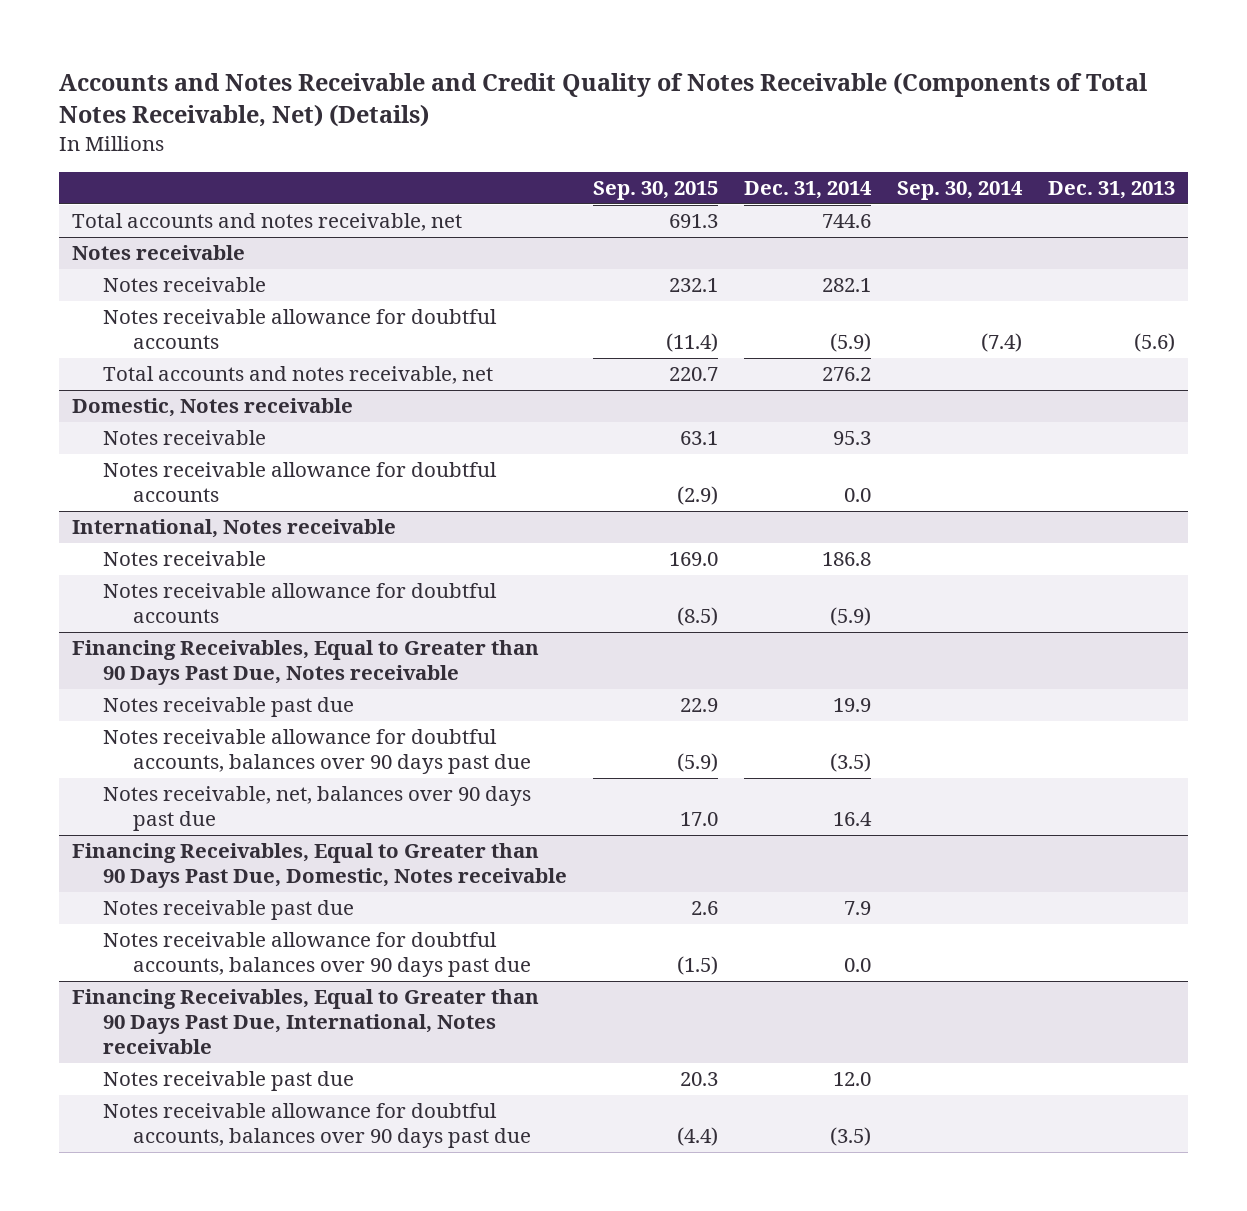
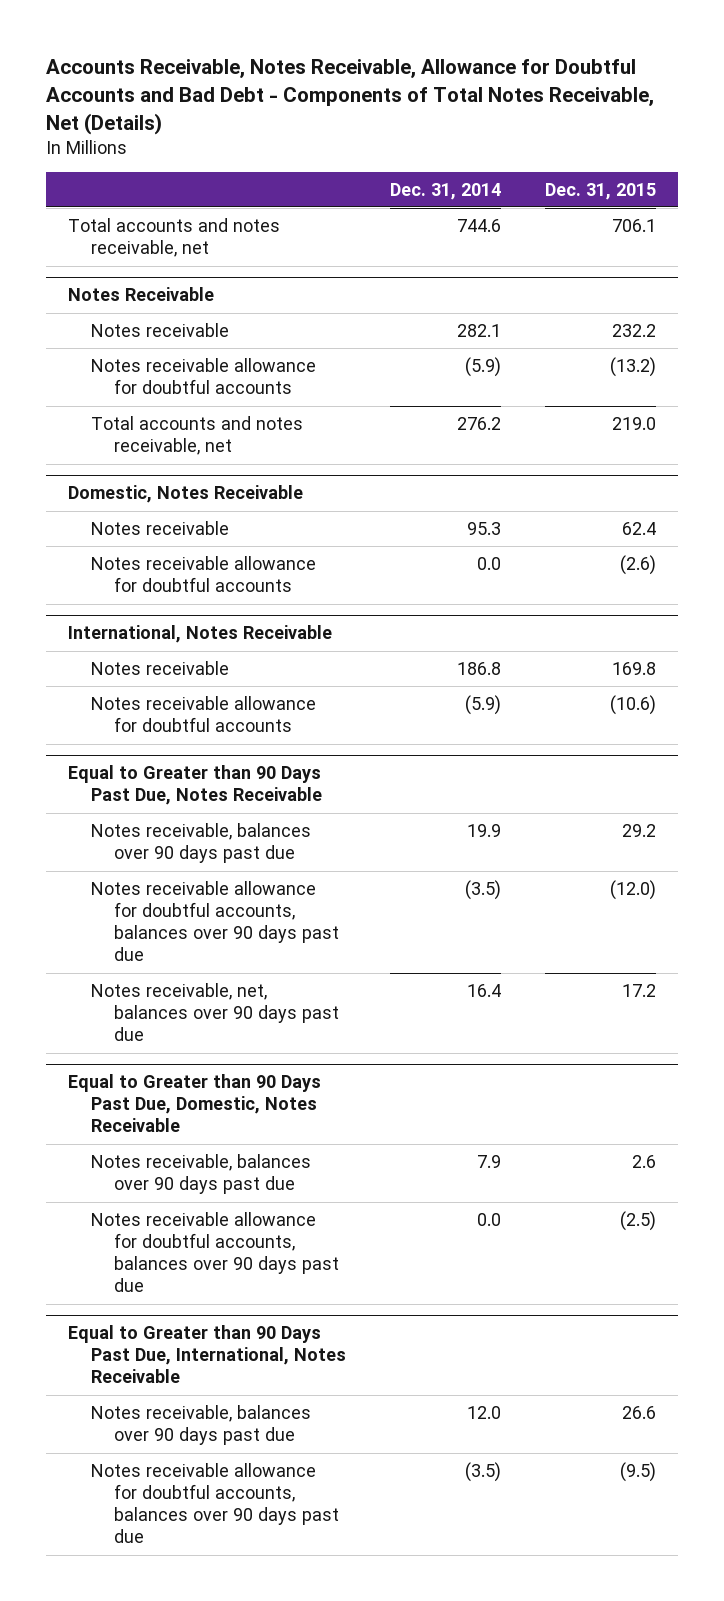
[59,72,1148,128] Accounts and Notes Receivable and Credit Quality of Notes Receivable (Components of Total Notes Receivable, Net) (Details) -> [46,59,655,135] Accounts Receivable, Notes Receivable, Allowance for Doubtful Accounts and Bad Debt - Components of Total Notes Receivable, Net (Details)
[592,181,718,201] Sep. 30, 2015 -> none
[896,181,1023,201] Sep. 30, 2014 -> none
[1047,181,1175,200] Dec. 31, 2013 -> none
none -> [544,182,656,200] Dec. 31, 2015
[72,245,246,261] Notes receivable -> [68,287,215,302] Notes Receivable
[72,398,354,418] Domestic, Notes receivable -> [68,485,304,504] Domestic, Notes Receivable
[72,519,397,539] International, Notes receivable -> [68,625,333,644] International, Notes Receivable
[72,640,540,686] Financing Receivables, Equal to Greater than 90 Days Past Due, Notes receivable -> [68,765,323,806] Equal to Greater than 90 Days Past Due, Notes Receivable
[102,697,354,718] Notes receivable past due -> [91,823,312,864] Notes receivable, balances over 90 days past due
[72,843,567,889] Financing Receivables, Equal to Greater than 90 Days Past Due, Domestic, Notes receivable -> [68,1074,322,1133] Equal to Greater than 90 Days Past Due, Domestic, Notes Receivable
[102,900,354,921] Notes receivable past due -> [91,1154,312,1195] Notes receivable, balances over 90 days past due
[72,989,540,1055] Financing Receivables, Equal to Greater than 90 Days Past Due, International, Notes receivable -> [68,1325,347,1384] Equal to Greater than 90 Days Past Due, International, Notes Receivable
[102,1071,354,1092] Notes receivable past due -> [91,1405,312,1446] Notes receivable, balances over 90 days past due

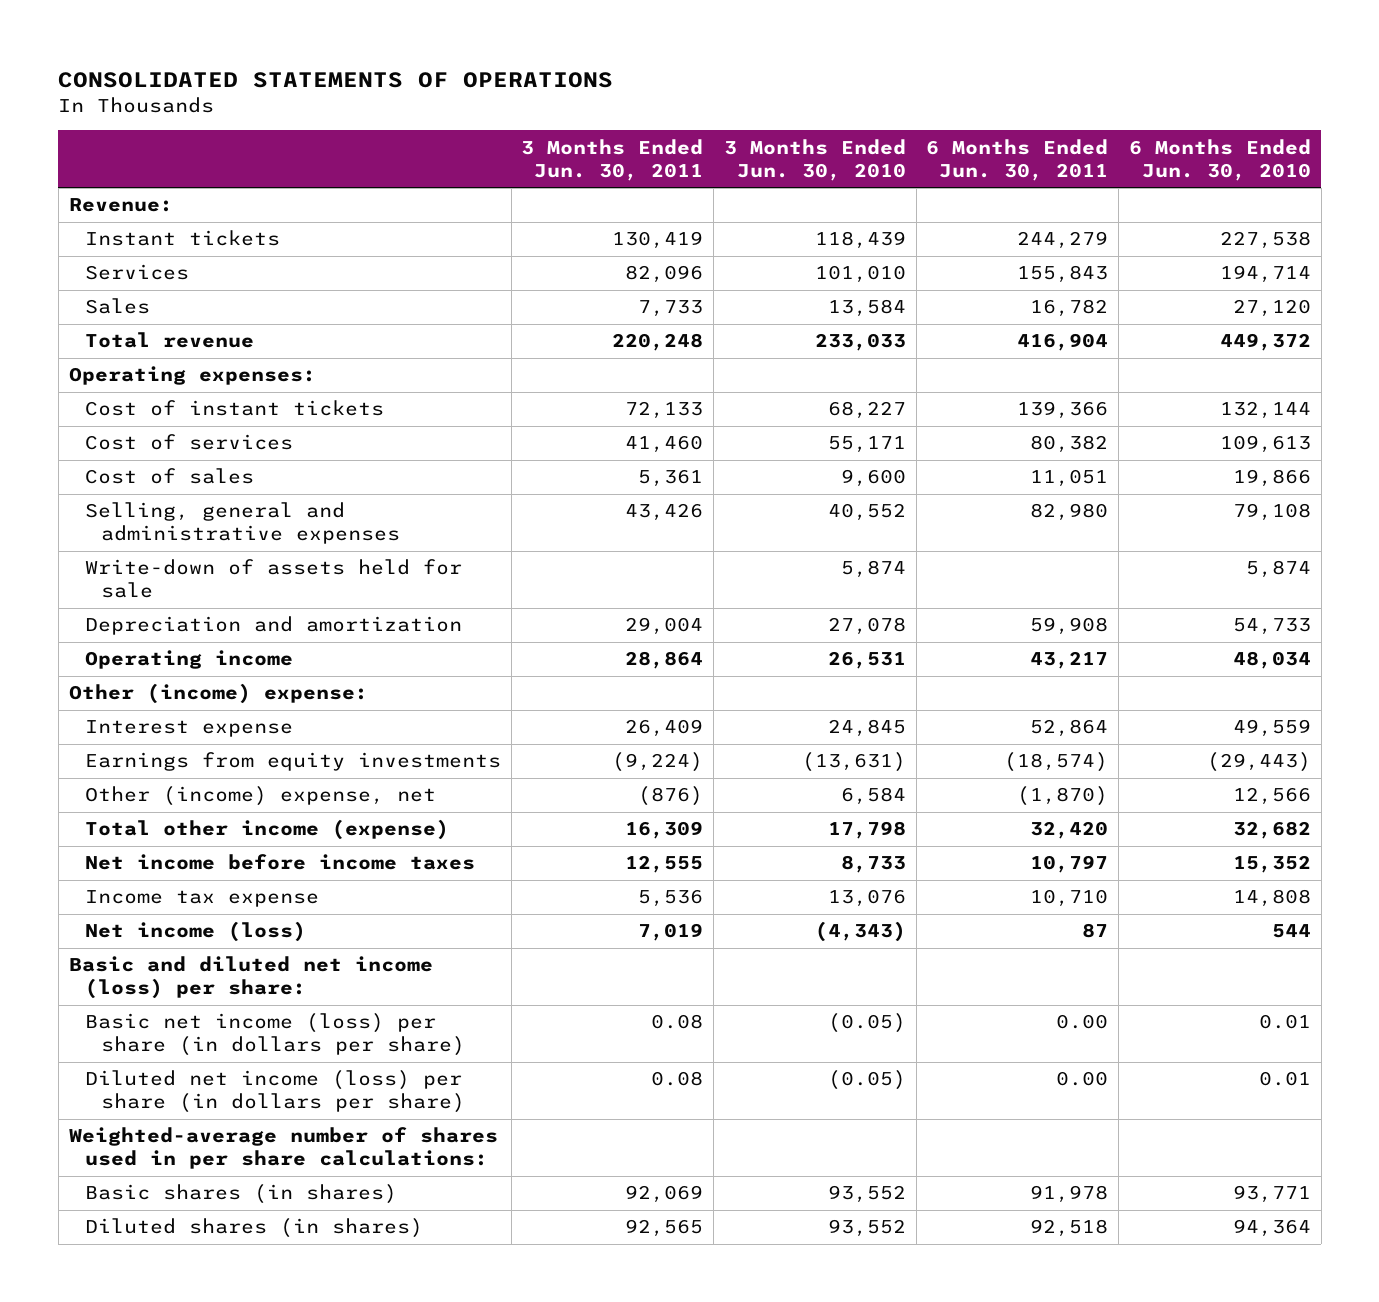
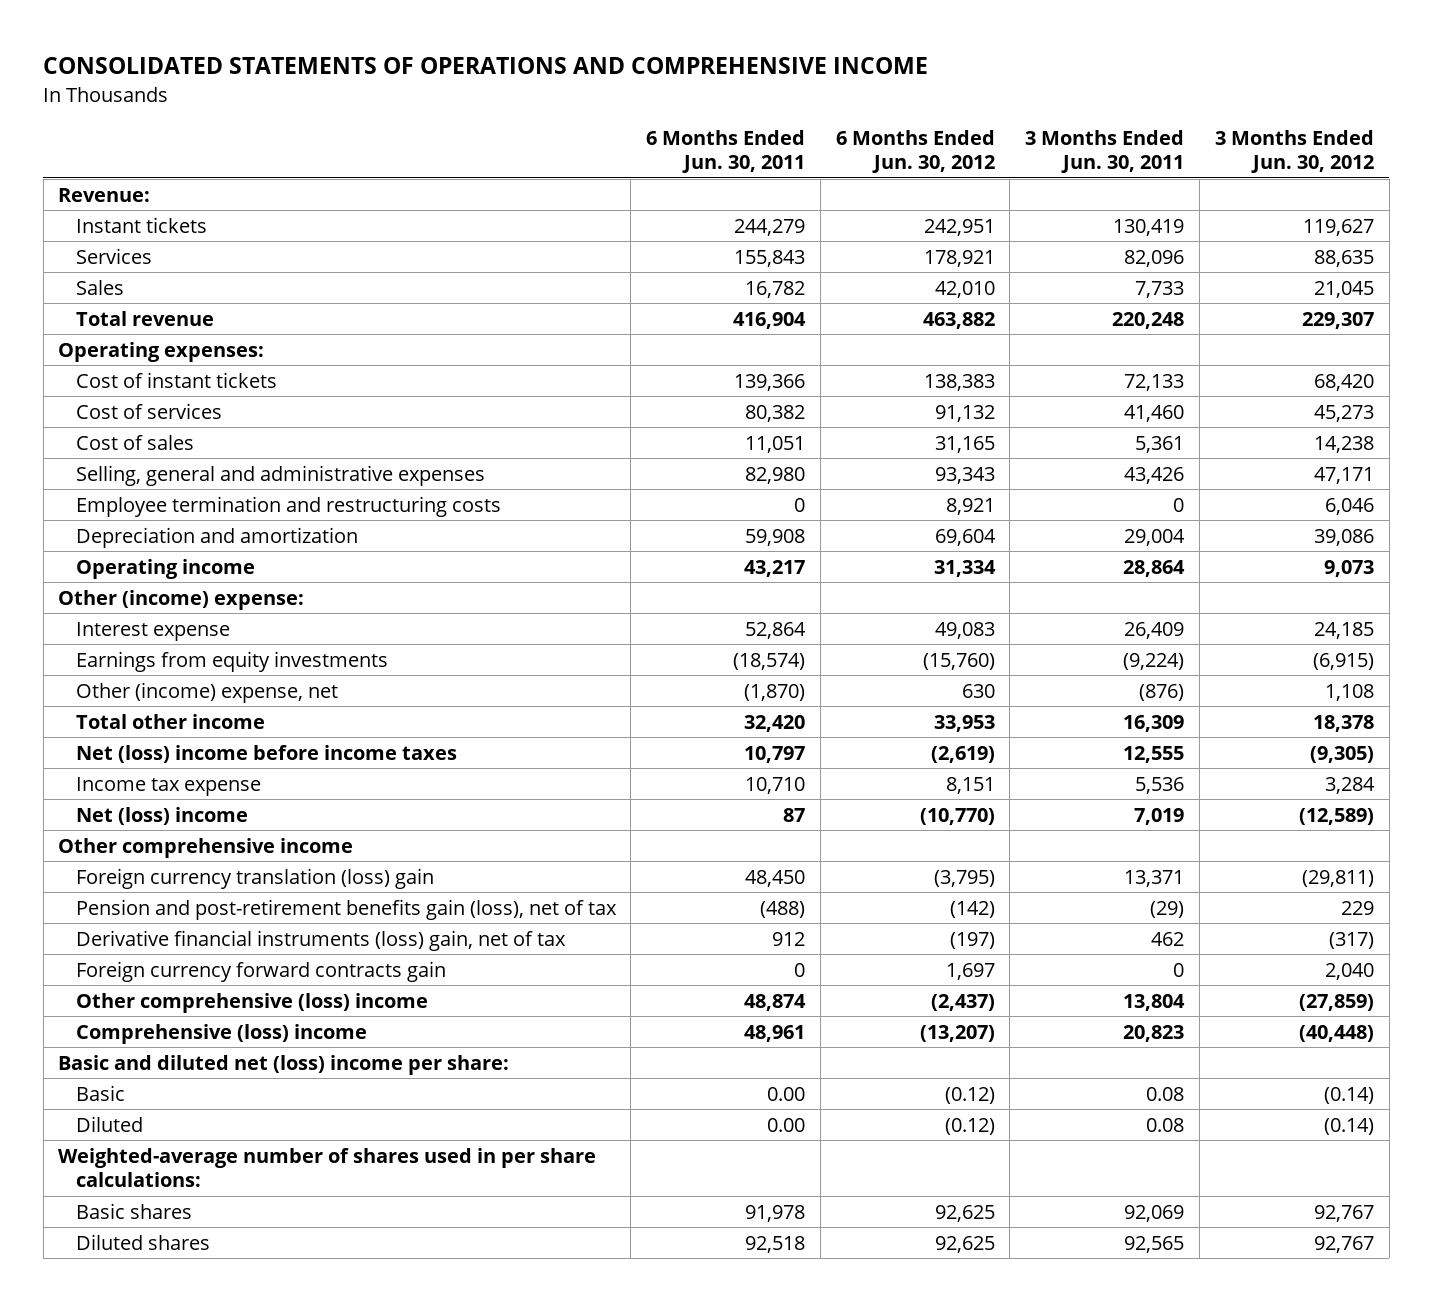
[58,72,614,89] CONSOLIDATED STATEMENTS OF OPERATIONS -> [43,57,929,75] CONSOLIDATED STATEMENTS OF OPERATIONS AND COMPREHENSIVE INCOME
[723,138,906,181] 3 Months Ended Jun. 30, 2010 -> none
[1128,138,1311,181] 6 Months Ended Jun. 30, 2010 -> none
none -> [835,129,995,174] 6 Months Ended Jun. 30, 2012
none -> [1214,129,1374,174] 3 Months Ended Jun. 30, 2012
[84,559,462,599] Write-down of assets held for sale -> none
none -> [75,495,501,517] Employee termination and restructuring costs
[84,819,449,841] Total other income (expense) -> [75,713,265,729] Total other income
[84,854,475,871] Net income before income taxes -> [75,744,457,763] Net (loss) income before income taxes
[84,921,306,943] Net income (loss) -> [75,806,248,825] Net (loss) income
none -> [58,837,354,858] Other comprehensive income
none -> [75,867,434,889] Foreign currency translation (loss) gain
none -> [75,898,617,920] Pension and post-retirement benefits gain (loss), net of tax
none -> [75,929,566,951] Derivative financial instruments (loss) gain, net of tax
none -> [75,960,446,982] Foreign currency forward contracts gain
none -> [75,992,428,1013] Other comprehensive (loss) income
none -> [75,1023,367,1044] Comprehensive (loss) income
[68,956,433,1000] Basic and diluted net income (loss) per share: -> [58,1054,510,1075] Basic and diluted net (loss) income per share:
[84,1013,466,1057] Basic net income (loss) per share (in dollars per share) -> [75,1084,125,1101] Basic
[84,1070,466,1114] Diluted net income (loss) per share (in dollars per share) -> [75,1115,143,1132] Diluted
[84,1184,397,1205] Basic shares (in shares) -> [75,1202,192,1219] Basic shares
[84,1218,423,1239] Diluted shares (in shares) -> [75,1233,210,1250] Diluted shares

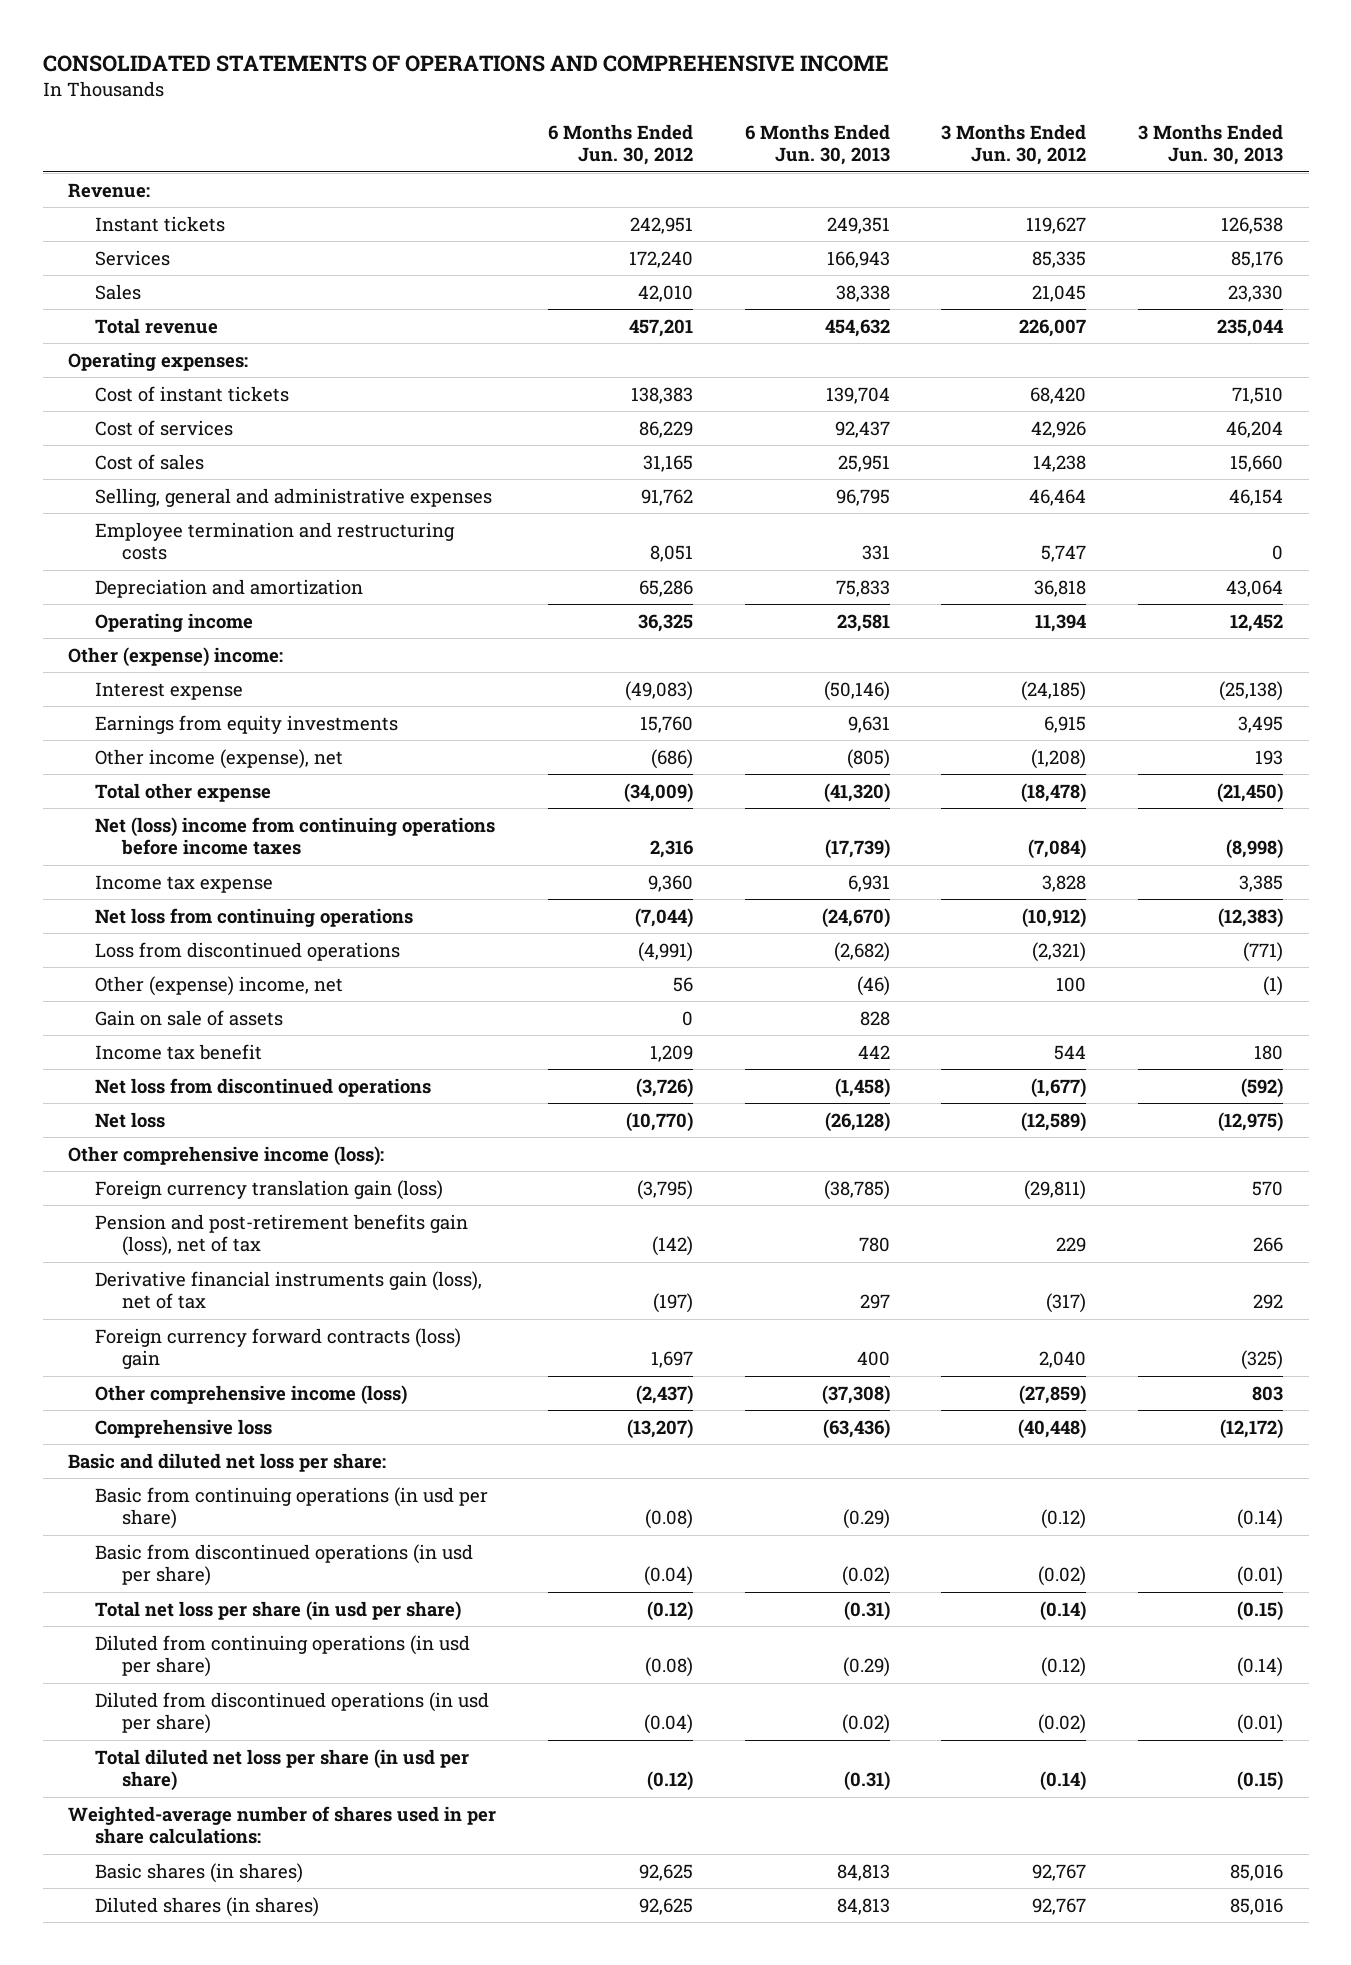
[646,129,806,174] 6 Months Ended Jun. 30, 2011 -> none
[1025,129,1185,174] 3 Months Ended Jun. 30, 2011 -> none
none -> [744,123,890,166] 6 Months Ended Jun. 30, 2013
none -> [1137,123,1283,166] 3 Months Ended Jun. 30, 2013
[923,249,995,267] 178,921 -> [628,250,693,268] 172,240
[1313,249,1374,267] 88,635 -> [1032,250,1087,268] 85,335
[922,311,995,329] 463,882 -> [628,318,693,337] 457,201
[1301,311,1374,329] 229,307 -> [1019,318,1087,337] 226,007
[934,404,995,422] 91,132 -> [638,420,693,438] 86,229
[1313,404,1374,422] 45,273 -> [1031,420,1087,438] 42,926
[934,466,995,484] 93,343 -> [640,488,693,506] 91,762
[1313,466,1374,484] 47,171 -> [1029,488,1087,506] 46,464
[945,497,995,515] 8,921 -> [649,545,693,563] 8,051
[1324,497,1374,515] 6,046 -> [1041,545,1087,563] 5,747
[934,528,996,546] 69,604 -> [638,579,693,597] 65,286
[1313,528,1374,546] 39,086 -> [1034,579,1087,597] 36,818
[933,559,996,577] 31,334 -> [637,613,693,632] 36,325
[1323,559,1374,577] 9,073 -> [1035,613,1087,632] 11,394
[58,589,305,610] Other (income) expense: -> [68,646,284,667] Other (expense) income:
[934,621,995,639] 49,083 -> [624,680,693,701] (49,083)
[1313,621,1374,639] 24,185 -> [1021,680,1087,701] (24,185)
[922,652,995,670] (15,760) -> [639,715,693,733] 15,760
[1312,652,1374,670] (6,915) -> [1044,715,1087,733] 6,915
[75,681,338,703] Other (income) expense, net -> [95,748,344,769] Other income (expense), net
[961,683,995,698] 630 -> [650,748,693,769] (686)
[1324,683,1374,701] 1,108 -> [1031,748,1087,769] (1,208)
[75,713,265,729] Total other income -> [95,782,272,802] Total other expense
[933,714,995,732] 33,953 -> [623,782,693,803] (34,009)
[1312,714,1374,732] 18,378 -> [1021,782,1087,803] (18,478)
[75,744,457,763] Net (loss) income before income taxes -> [95,816,496,856] Net (loss) income from continuing operations before income taxes
[930,745,995,763] (2,619) -> [649,840,693,859] 2,316
[1309,745,1374,763] (9,305) -> [1028,839,1087,860] (7,084)
[945,776,995,794] 8,151 -> [647,874,693,892] 9,360
[1324,776,1375,794] 3,284 -> [1042,874,1087,892] 3,828
none -> [95,907,414,927] Net loss from continuing operations
none -> [95,941,401,961] Loss from discontinued operations
none -> [95,975,344,996] Other (expense) income, net
none -> [95,1009,284,1026] Gain on sale of assets
none -> [95,1043,263,1060] Income tax benefit
none -> [95,1077,432,1097] Net loss from discontinued operations
[75,806,248,825] Net (loss) income -> [95,1111,166,1128] Net loss
[58,837,354,858] Other comprehensive income -> [68,1145,385,1166] Other comprehensive income (loss):
[75,867,434,889] Foreign currency translation (loss) gain -> [95,1179,444,1200] Foreign currency translation gain (loss)
[75,929,566,951] Derivative financial instruments (loss) gain, net of tax -> [95,1270,483,1310] Derivative financial instruments gain (loss), net of tax
[75,960,446,982] Foreign currency forward contracts gain -> [95,1327,462,1370] Foreign currency forward contracts (loss) gain
[75,992,428,1013] Other comprehensive (loss) income -> [95,1384,408,1405] Other comprehensive income (loss)
[75,1023,367,1044] Comprehensive (loss) income -> [95,1418,273,1438] Comprehensive loss
[58,1054,510,1075] Basic and diluted net (loss) income per share: -> [68,1452,387,1472] Basic and diluted net loss per share:
none -> [95,1486,489,1530] Basic from continuing operations (in usd per share)
none -> [95,1543,474,1587] Basic from discontinued operations (in usd per share)
[75,1084,125,1101] Basic -> [95,1600,462,1621] Total net loss per share (in usd per share)
none -> [95,1634,471,1678] Diluted from continuing operations (in usd per share)
none -> [95,1691,490,1735] Diluted from discontinued operations (in usd per share)
[75,1115,143,1132] Diluted -> [95,1748,470,1792] Total diluted net loss per share (in usd per share)
[75,1202,192,1219] Basic shares -> [95,1862,304,1883] Basic shares (in shares)
[75,1233,210,1250] Diluted shares -> [95,1896,320,1917] Diluted shares (in shares)

